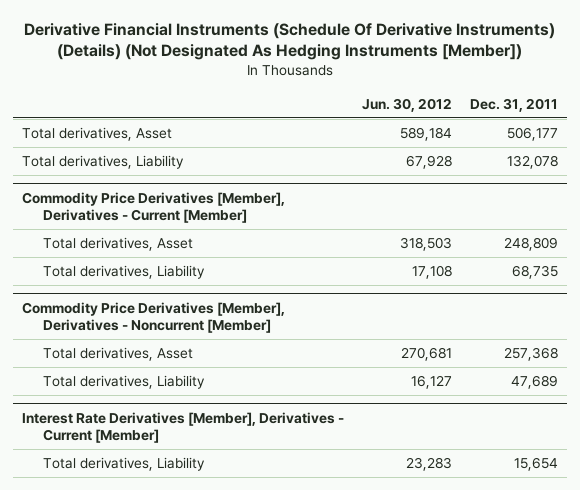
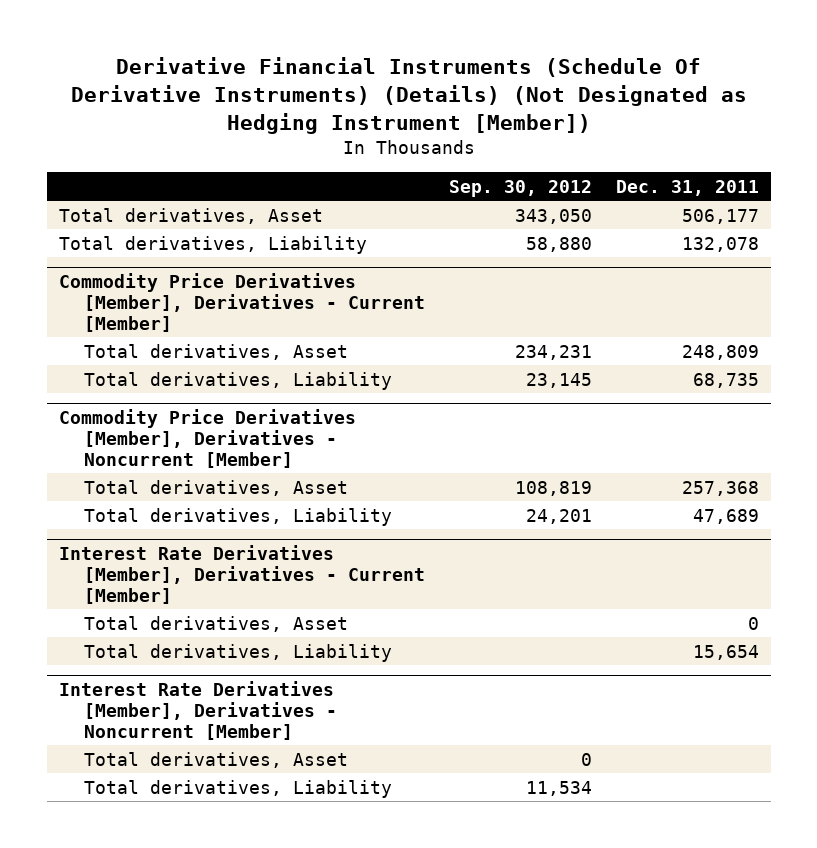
[23,22,555,61] Derivative Financial Instruments (Schedule Of Derivative Instruments) (Details) (Not Designated As Hedging Instruments [Member]) -> [70,57,747,135] Derivative Financial Instruments (Schedule Of Derivative Instruments) (Details) (Not Designated as Hedging Instrument [Member])
[361,97,452,112] Jun. 30, 2012 -> none
none -> [448,179,592,197] Sep. 30, 2012
none -> [83,615,348,632] Total derivatives, Asset
none -> [58,680,337,740] Interest Rate Derivatives [Member], Derivatives - Noncurrent [Member]
none -> [83,751,348,768] Total derivatives, Asset
none -> [83,779,392,798] Total derivatives, Liability

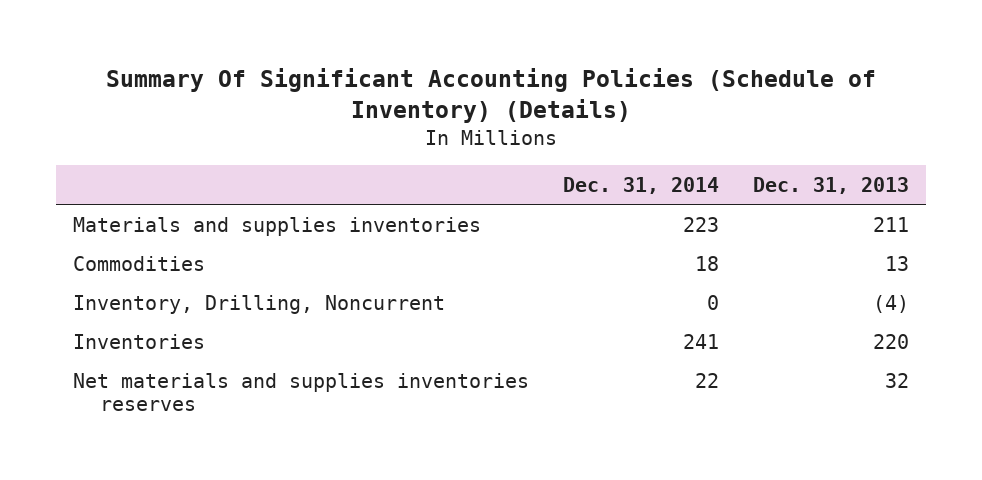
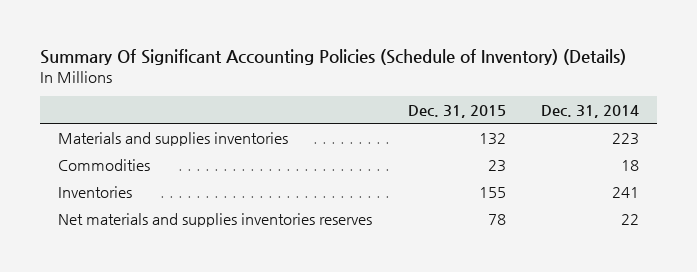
[753,176,910,194] Dec. 31, 2013 -> none
none -> [407,104,506,118] Dec. 31, 2015
[72,294,445,314] Inventory, Drilling, Noncurrent -> none

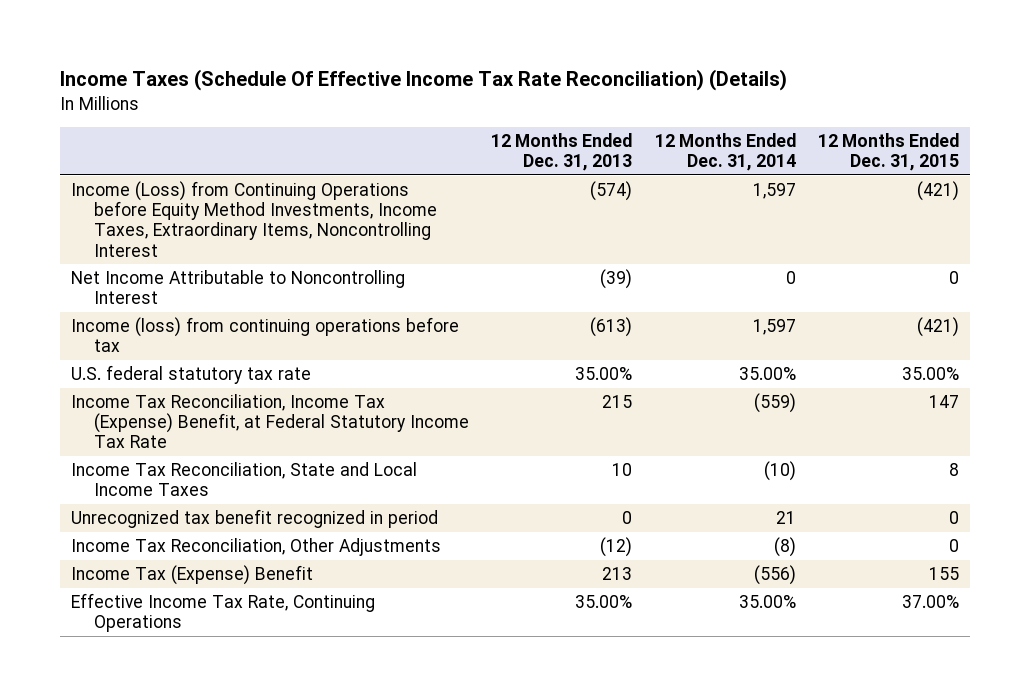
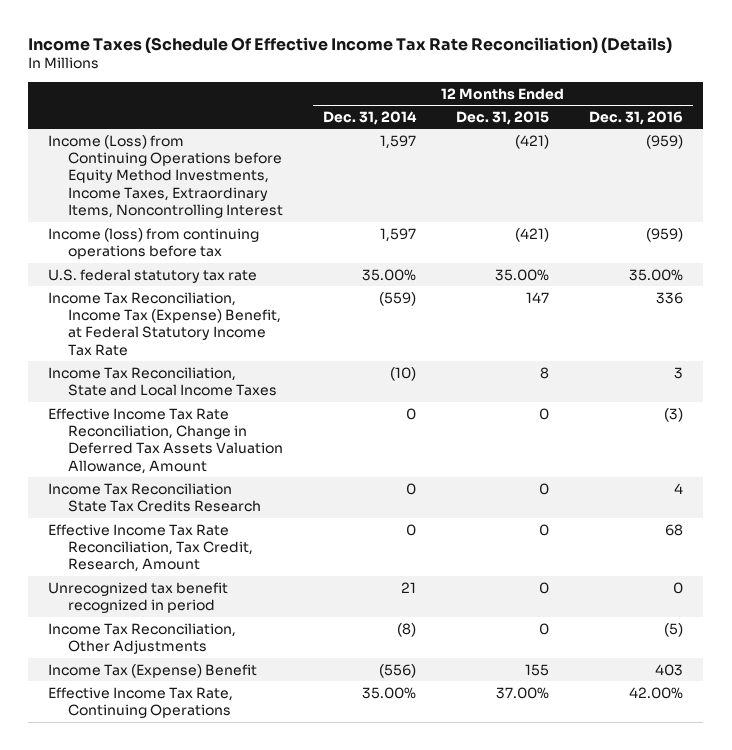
[491,132,633,172] 12 Months Ended Dec. 31, 2013 -> none
none -> [589,110,684,125] Dec. 31, 2016
[70,269,405,305] Net Income Attributable to Noncontrolling Interest -> none
none -> [48,407,284,474] Effective Income Tax Rate Reconciliation, Change in Deferred Tax Assets Valuation Allowance, Amount
none -> [48,482,262,512] Income Tax Reconciliation State Tax Credits Research
none -> [48,523,254,573] Effective Income Tax Rate Reconciliation, Tax Credit, Research, Amount

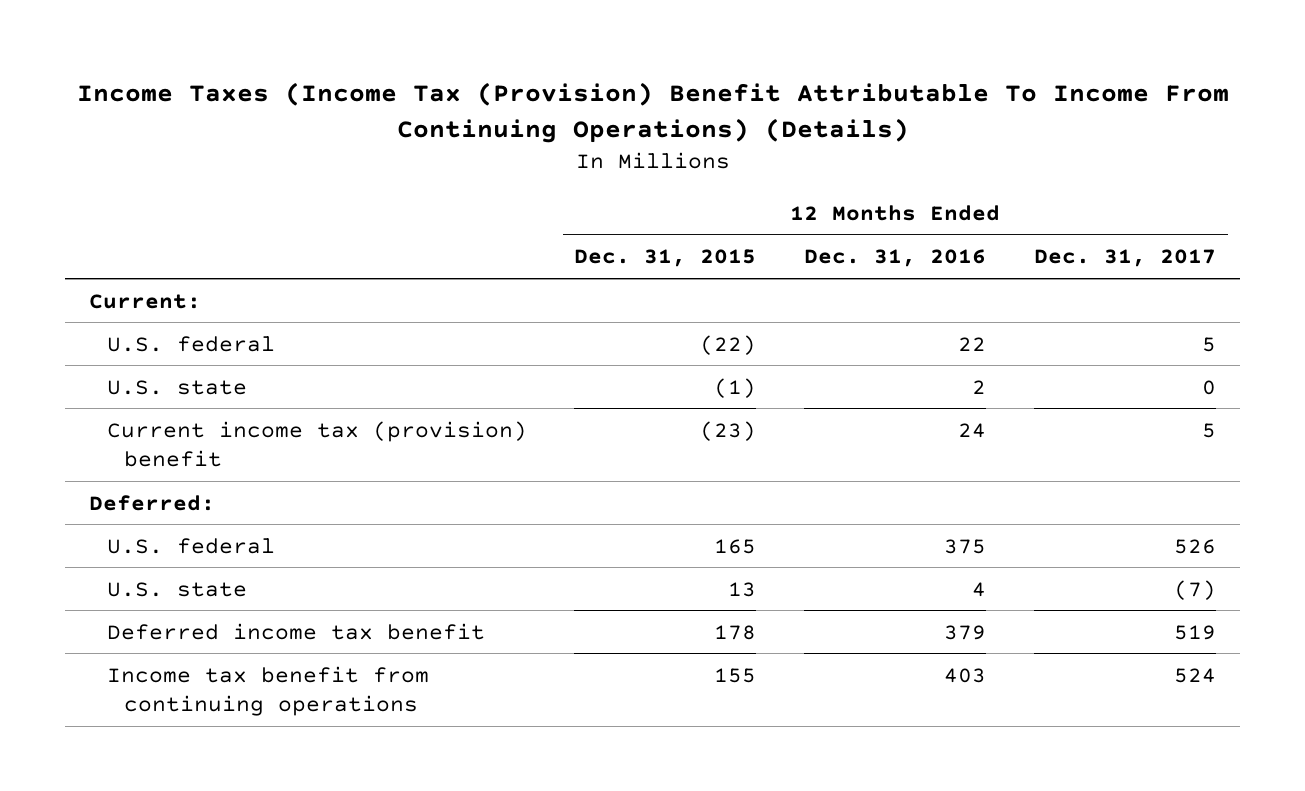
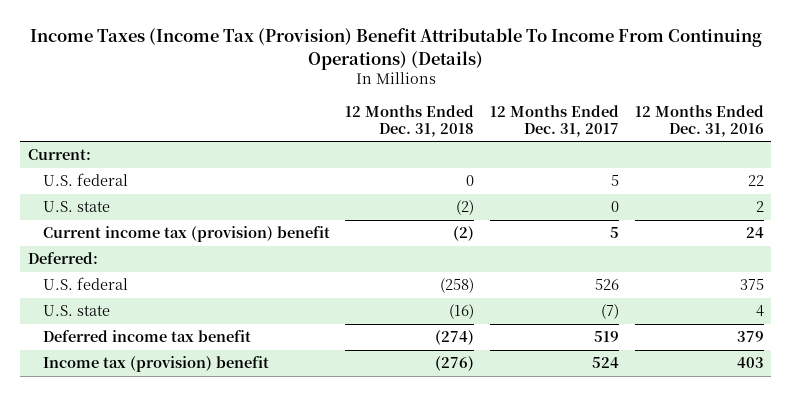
[574,249,757,268] Dec. 31, 2015 -> none
none -> [345,104,475,137] 12 Months Ended Dec. 31, 2018
[106,665,429,716] Income tax benefit from continuing operations -> [42,356,269,373] Income tax (provision) benefit

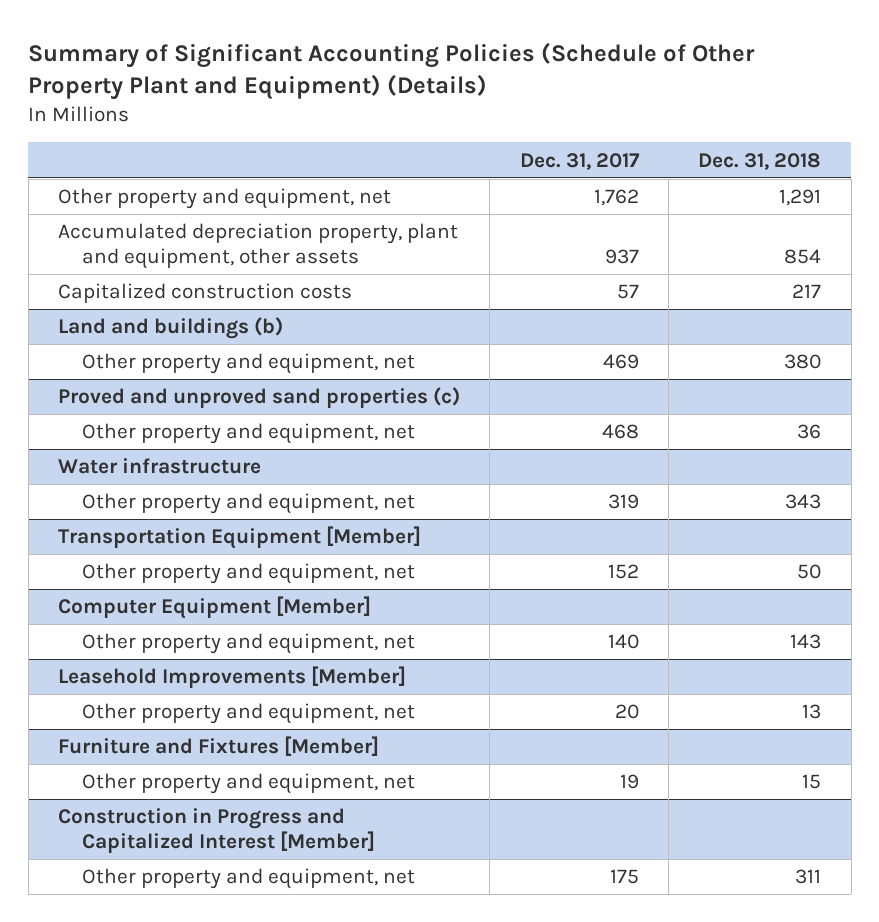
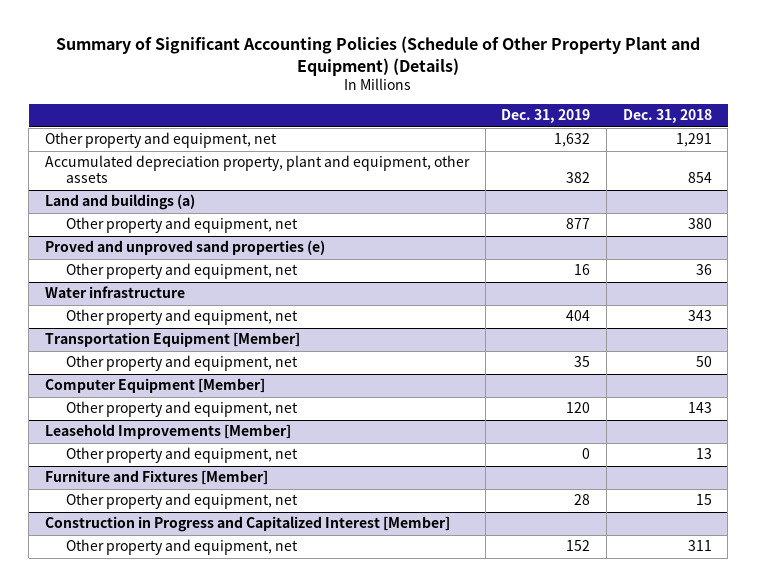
[519,152,640,170] Dec. 31, 2017 -> none
none -> [501,109,591,124] Dec. 31, 2019
[58,283,353,304] Capitalized construction costs -> none
[58,317,284,340] Land and buildings (b) -> [44,194,195,211] Land and buildings (a)
[58,387,461,409] Proved and unproved sand properties (c) -> [44,240,325,256] Proved and unproved sand properties (e)

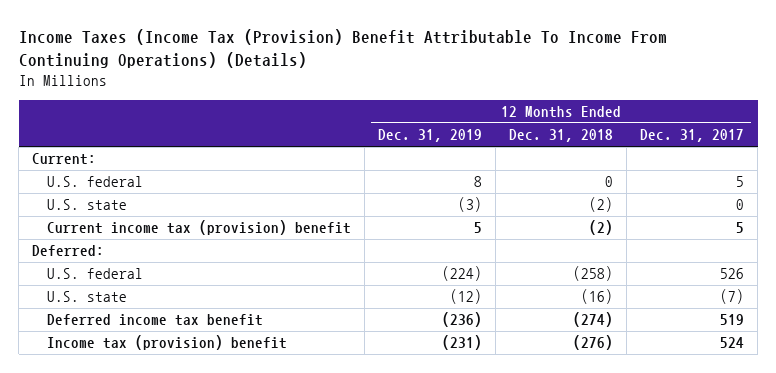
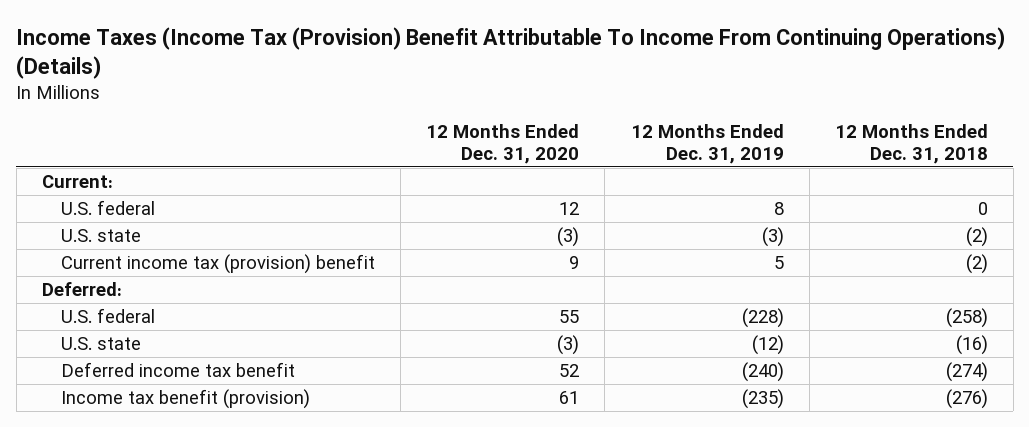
[639,129,744,143] Dec. 31, 2017 -> none
none -> [426,124,580,164] 12 Months Ended Dec. 31, 2020
[441,266,482,282] (224) -> [741,308,784,329] (228)
[441,312,482,328] (236) -> [741,362,784,383] (240)
[46,335,287,351] Income tax (provision) benefit -> [61,389,311,410] Income tax benefit (provision)
[441,335,482,351] (231) -> [741,389,784,410] (235)

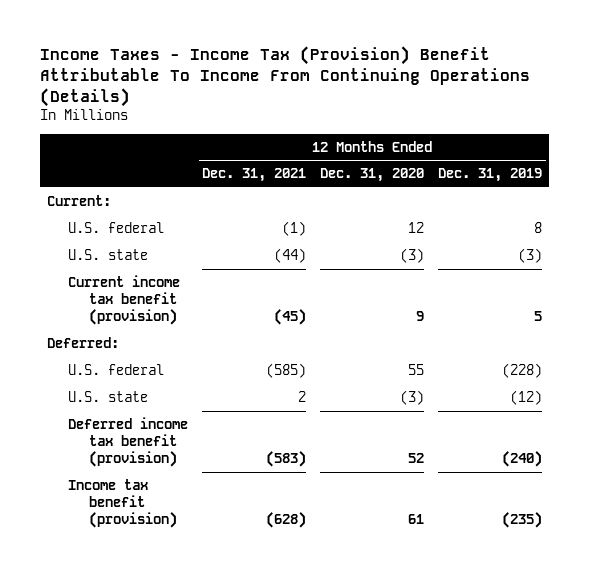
[16,27,1006,80] Income Taxes (Income Tax (Provision) Benefit Attributable To Income From Continuing Operations) (Details) -> [39,46,530,108] Income Taxes - Income Tax (Provision) Benefit Attributable To Income From Continuing Operations (Details)
[834,124,988,164] 12 Months Ended Dec. 31, 2018 -> none
none -> [202,168,307,183] Dec. 31, 2021
[61,254,376,275] Current income tax (provision) benefit -> [67,275,180,326] Current income tax benefit (provision)
[61,362,296,378] Deferred income tax benefit -> [67,417,188,468] Deferred income tax benefit (provision)

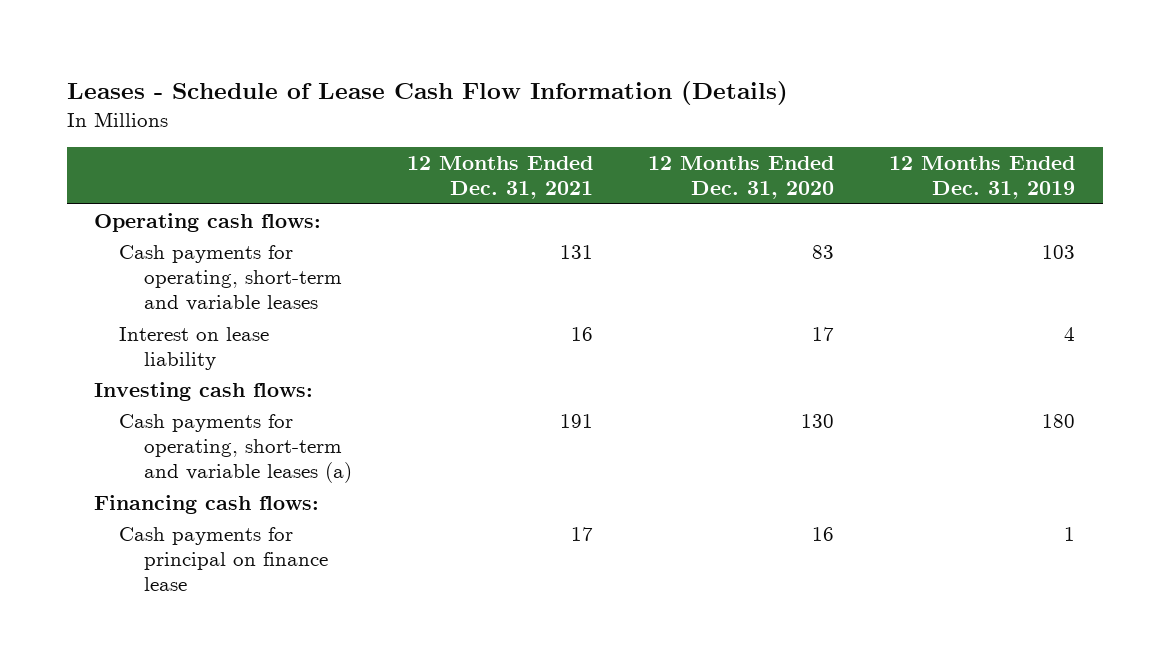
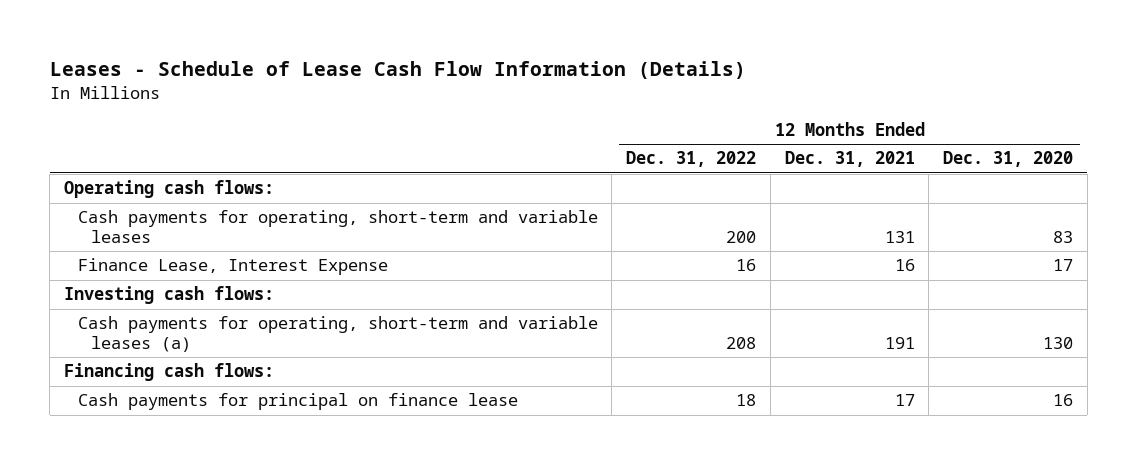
[889,155,1076,200] 12 Months Ended Dec. 31, 2019 -> none
none -> [626,151,757,168] Dec. 31, 2022
[119,326,270,370] Interest on lease liability -> [77,258,388,276] Finance Lease, Interest Expense

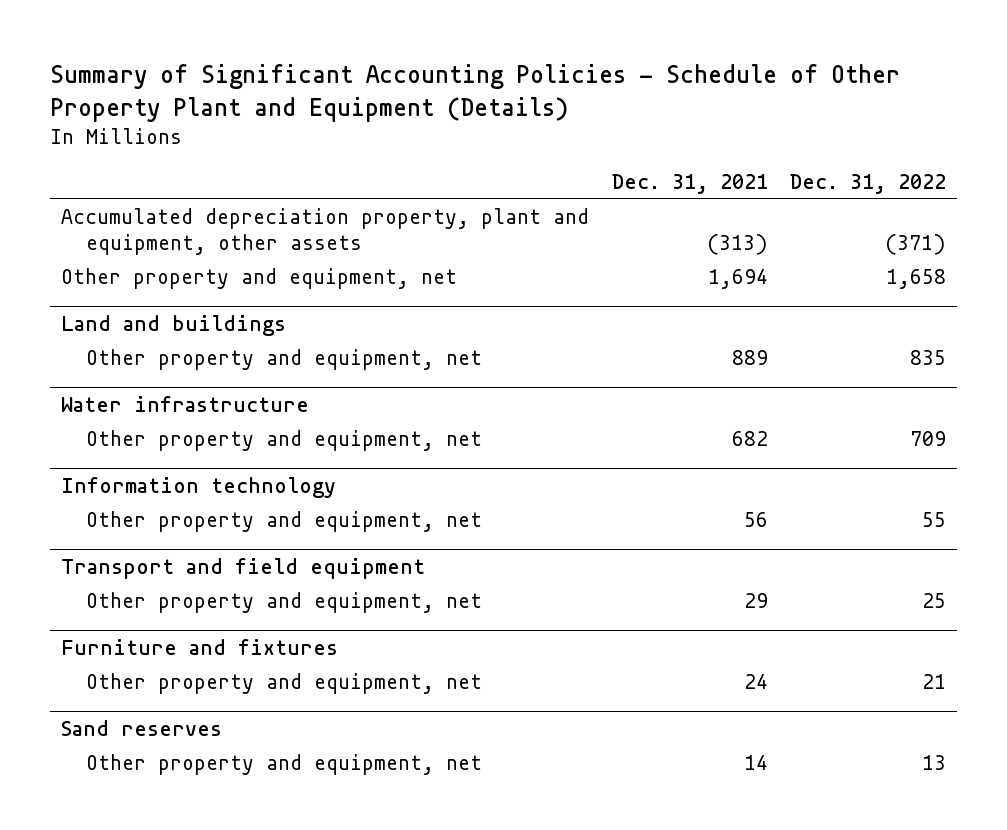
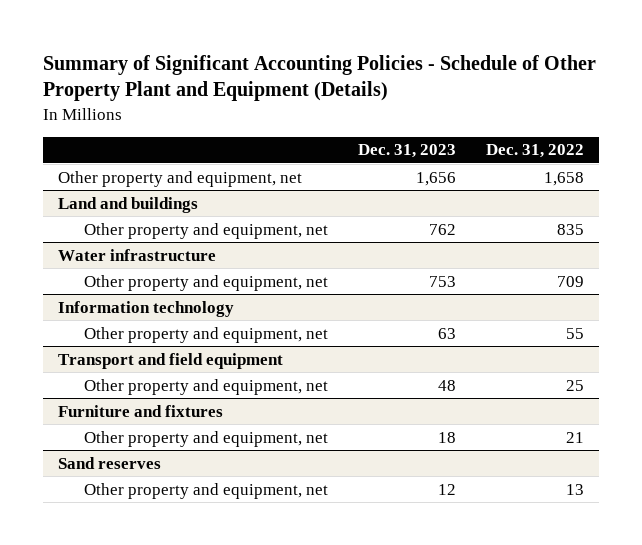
[611,174,768,195] Dec. 31, 2021 -> none
none -> [357,144,456,159] Dec. 31, 2023
[61,208,590,255] Accumulated depreciation property, plant and equipment, other assets -> none

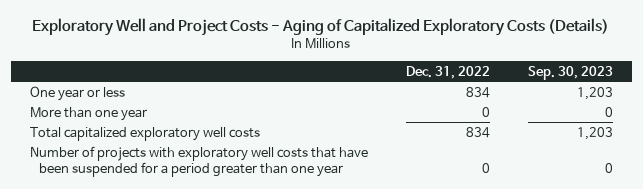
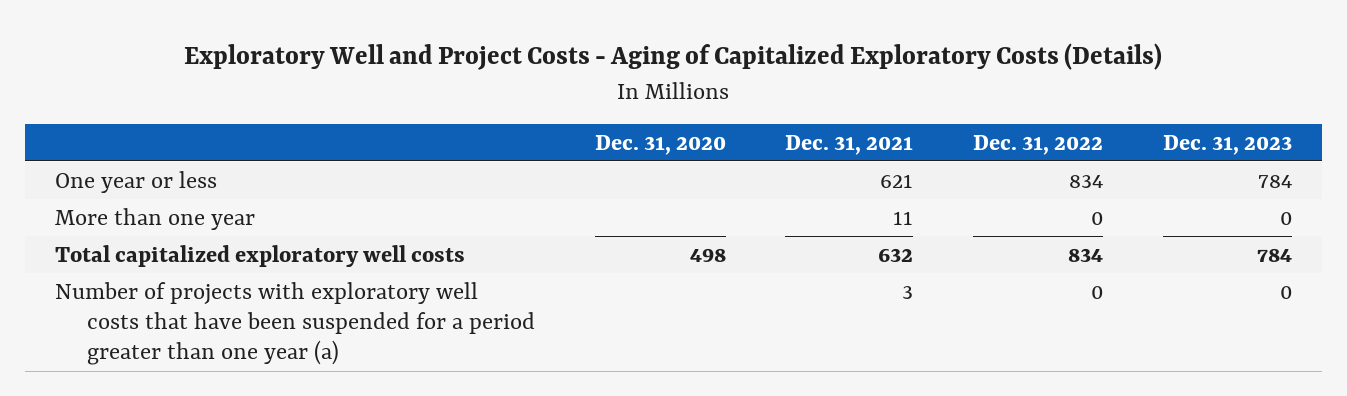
[527,65,613,80] Sep. 30, 2023 -> none
none -> [594,134,726,155] Dec. 31, 2020
none -> [785,134,914,155] Dec. 31, 2021
none -> [1162,134,1292,155] Dec. 31, 2023
[29,145,368,177] Number of projects with exploratory well costs that have been suspended for a period greater than one year -> [54,281,535,366] Number of projects with exploratory well costs that have been suspended for a period greater than one year (a)

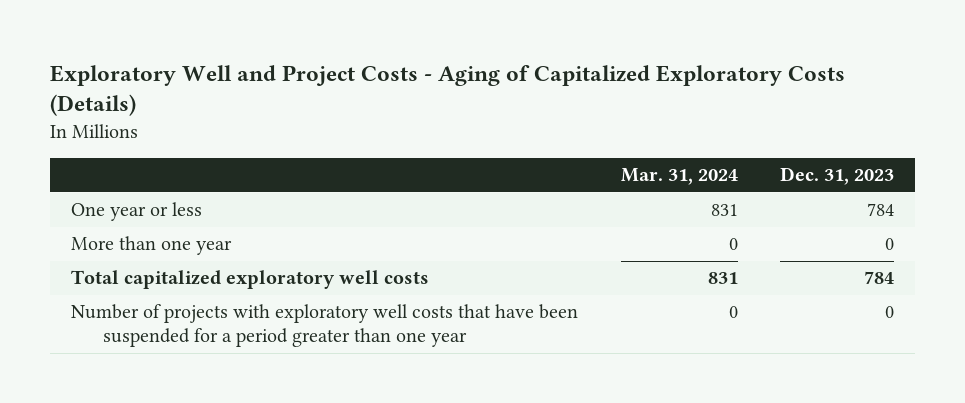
[594,134,726,155] Dec. 31, 2020 -> none
[785,134,914,155] Dec. 31, 2021 -> none
[973,134,1104,155] Dec. 31, 2022 -> none
none -> [620,168,738,186] Mar. 31, 2024
[54,281,535,366] Number of projects with exploratory well costs that have been suspended for a period greater than one year (a) -> [71,304,579,348] Number of projects with exploratory well costs that have been suspended for a period greater than one year

